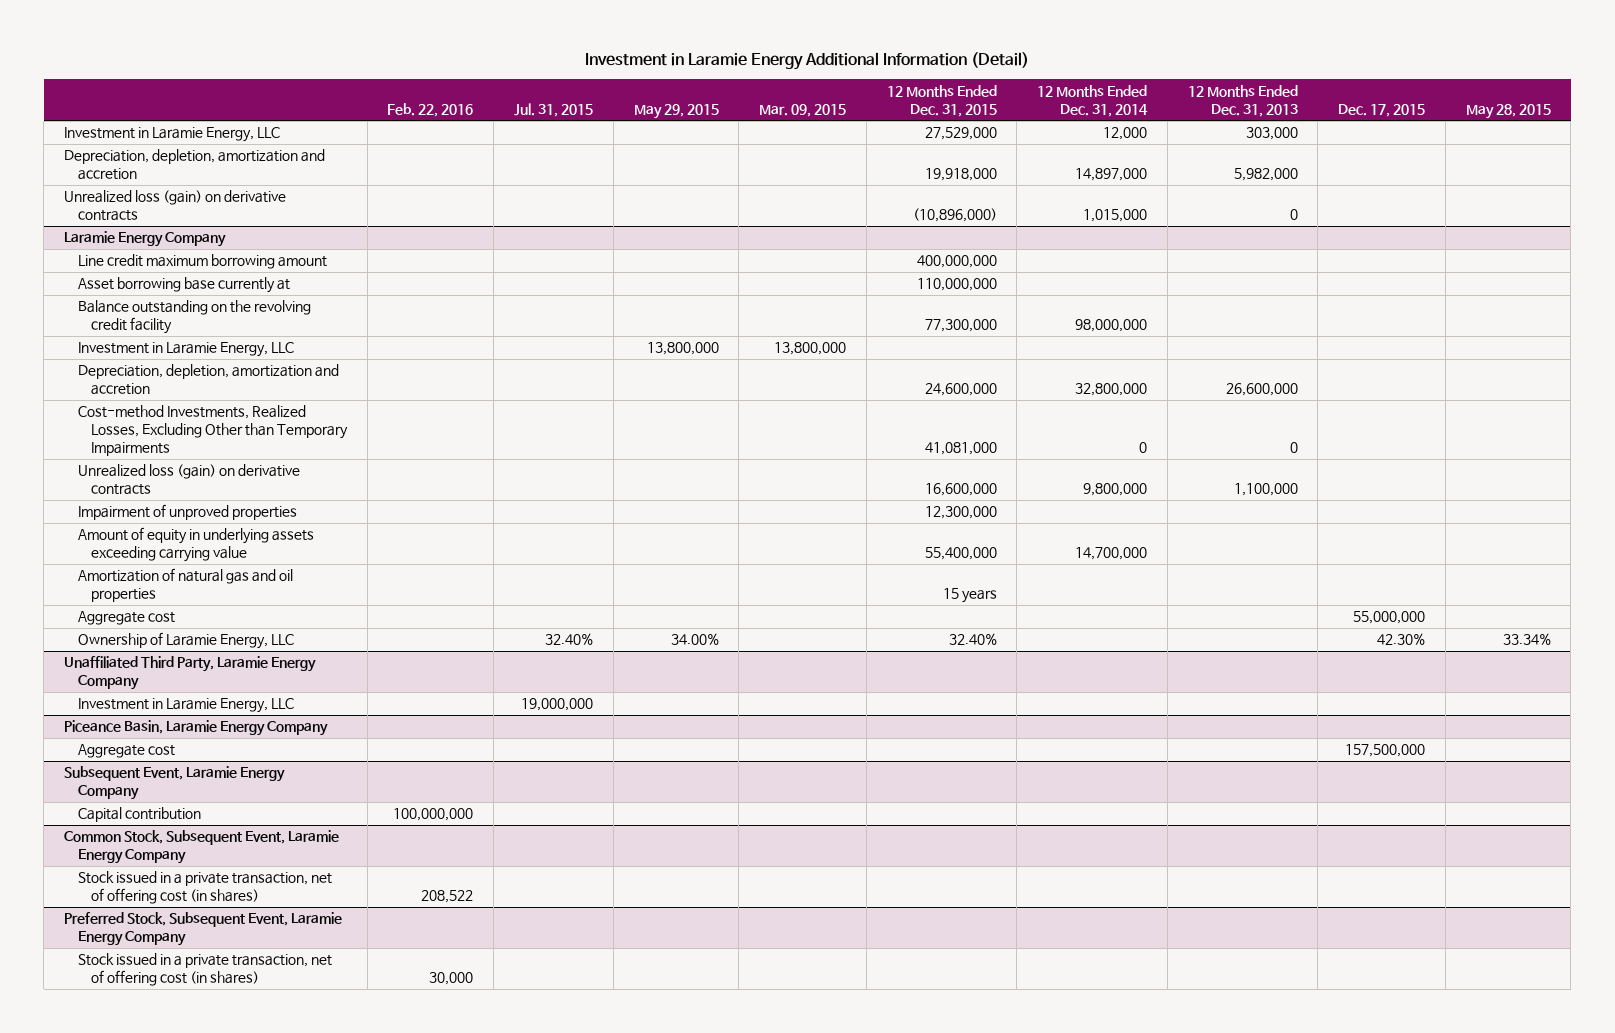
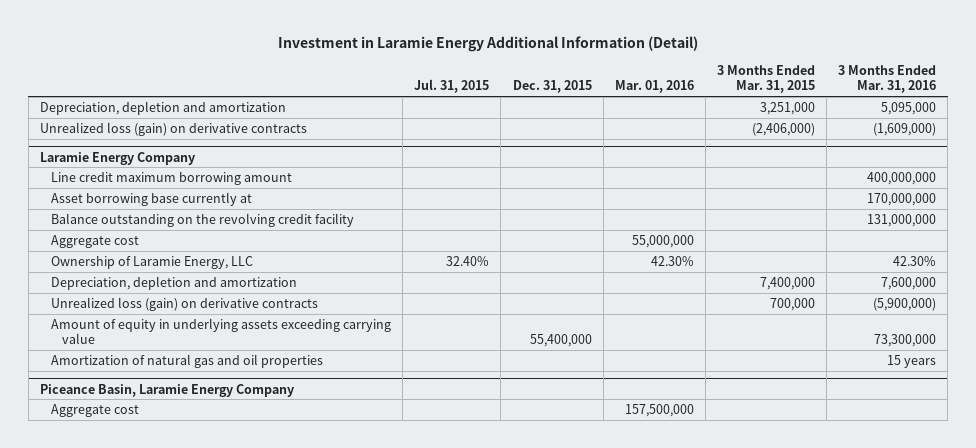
[387,102,474,117] Feb. 22, 2016 -> none
[633,103,719,119] May 29, 2015 -> none
[759,103,847,117] Mar. 09, 2015 -> none
[886,84,997,117] 12 Months Ended Dec. 31, 2015 -> none
[1037,84,1149,117] 12 Months Ended Dec. 31, 2014 -> none
[1187,84,1298,117] 12 Months Ended Dec. 31, 2013 -> none
[1338,103,1426,117] Dec. 17, 2015 -> none
[1465,103,1551,119] May 28, 2015 -> none
none -> [512,80,592,94] Dec. 31, 2015
none -> [614,80,694,94] Mar. 01, 2016
none -> [716,64,815,94] 3 Months Ended Mar. 31, 2015
none -> [838,64,937,94] 3 Months Ended Mar. 31, 2016
[64,127,281,143] Investment in Laramie Energy, LLC -> none
[64,149,326,181] Depreciation, depletion, amortization and accretion -> [40,100,287,115] Depreciation, depletion and amortization
[77,342,294,358] Investment in Laramie Energy, LLC -> none
[77,405,348,457] Cost-method Investments, Realized Losses, Excluding Other than Temporary Impairments -> none
[77,611,175,626] Aggregate cost -> [51,234,140,248] Aggregate cost
[77,632,294,650] Ownership of Laramie Energy, LLC -> [51,255,254,269] Ownership of Laramie Energy, LLC
[77,364,339,396] Depreciation, depletion, amortization and accretion -> [51,275,298,290] Depreciation, depletion and amortization
[77,504,297,521] Impairment of unproved properties -> none
[64,656,317,691] Unaffiliated Third Party, Laramie Energy Company -> none
[77,698,294,714] Investment in Laramie Energy, LLC -> none
[64,766,286,801] Subsequent Event, Laramie Energy Company -> none
[77,807,201,823] Capital contribution -> none
[64,830,340,865] Common Stock, Subsequent Event, Laramie Energy Company -> none
[77,871,332,905] Stock issued in a private transaction, net of offering cost (in shares) -> none
[64,912,343,947] Preferred Stock, Subsequent Event, Laramie Energy Company -> none
[77,953,332,987] Stock issued in a private transaction, net of offering cost (in shares) -> none

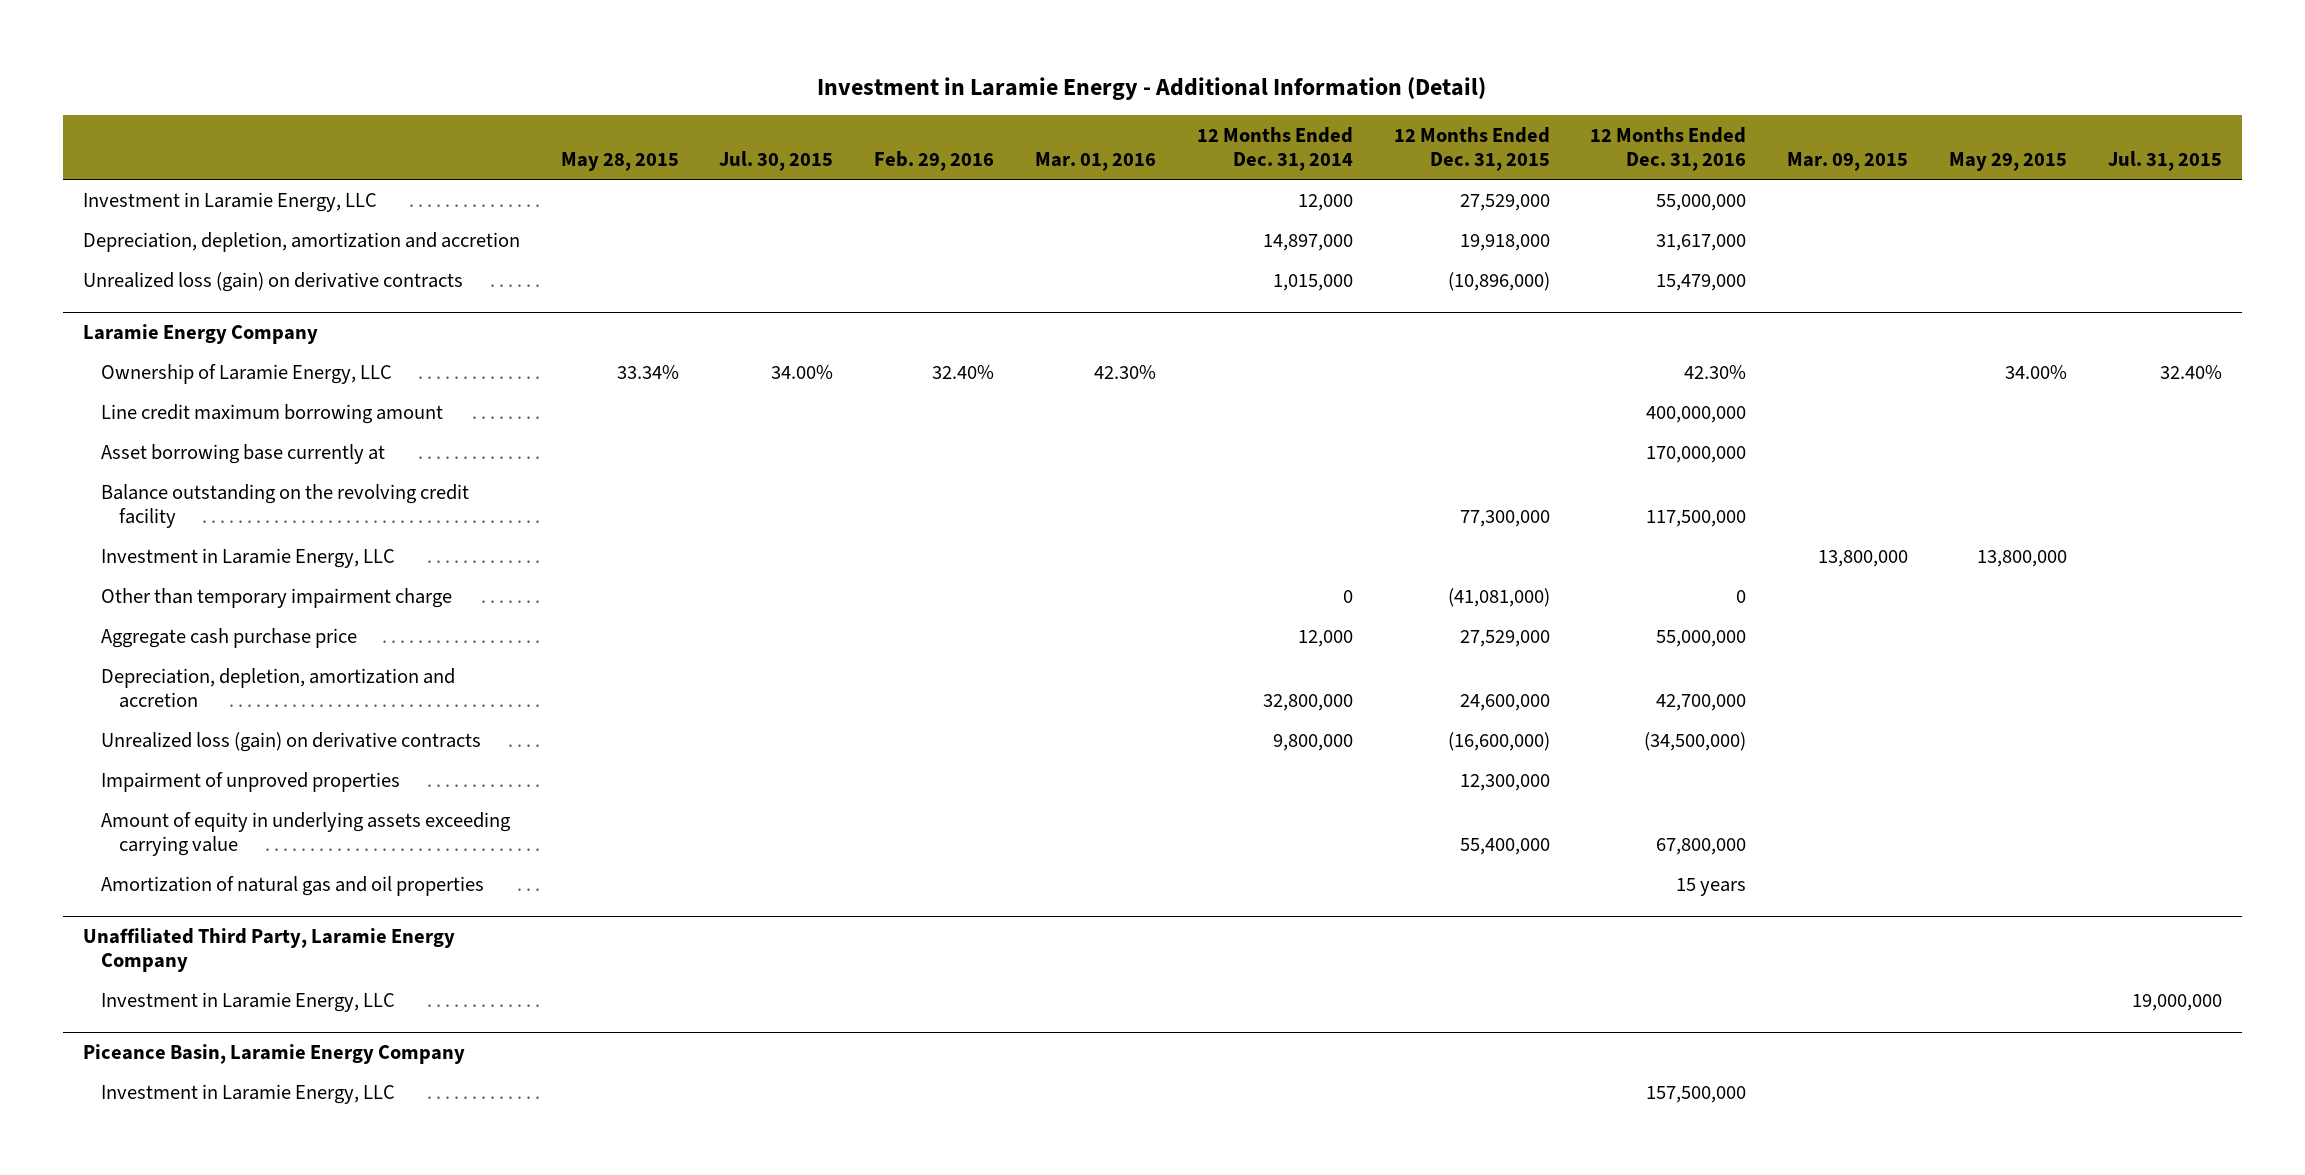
[278,35,699,52] Investment in Laramie Energy Additional Information (Detail) -> [817,76,1487,100] Investment in Laramie Energy - Additional Information (Detail)
[512,80,592,94] Dec. 31, 2015 -> none
[716,64,815,94] 3 Months Ended Mar. 31, 2015 -> none
[838,64,937,94] 3 Months Ended Mar. 31, 2016 -> none
none -> [560,152,679,172] May 28, 2015
none -> [719,151,834,172] Jul. 30, 2015
none -> [874,151,995,172] Feb. 29, 2016
none -> [1196,126,1353,172] 12 Months Ended Dec. 31, 2014
none -> [1393,126,1550,172] 12 Months Ended Dec. 31, 2015
none -> [1590,126,1747,172] 12 Months Ended Dec. 31, 2016
none -> [1787,152,1909,172] Mar. 09, 2015
none -> [1949,152,2068,172] May 29, 2015
none -> [82,191,377,212] Investment in Laramie Energy, LLC
[40,100,287,115] Depreciation, depletion and amortization -> [82,231,520,252] Depreciation, depletion, amortization and accretion
[51,255,254,269] Ownership of Laramie Energy, LLC -> [101,363,393,384] Ownership of Laramie Energy, LLC
[51,234,140,248] Aggregate cost -> none
none -> [101,547,396,568] Investment in Laramie Energy, LLC
none -> [101,587,453,608] Other than temporary impairment charge
none -> [101,627,358,648] Aggregate cash purchase price
[51,275,298,290] Depreciation, depletion and amortization -> [101,667,456,708] Depreciation, depletion, amortization and accretion
none -> [101,771,401,792] Impairment of unproved properties
none -> [82,927,455,972] Unaffiliated Third Party, Laramie Energy Company
none -> [101,991,396,1012] Investment in Laramie Energy, LLC
[51,403,140,417] Aggregate cost -> none
none -> [101,1083,396,1104] Investment in Laramie Energy, LLC

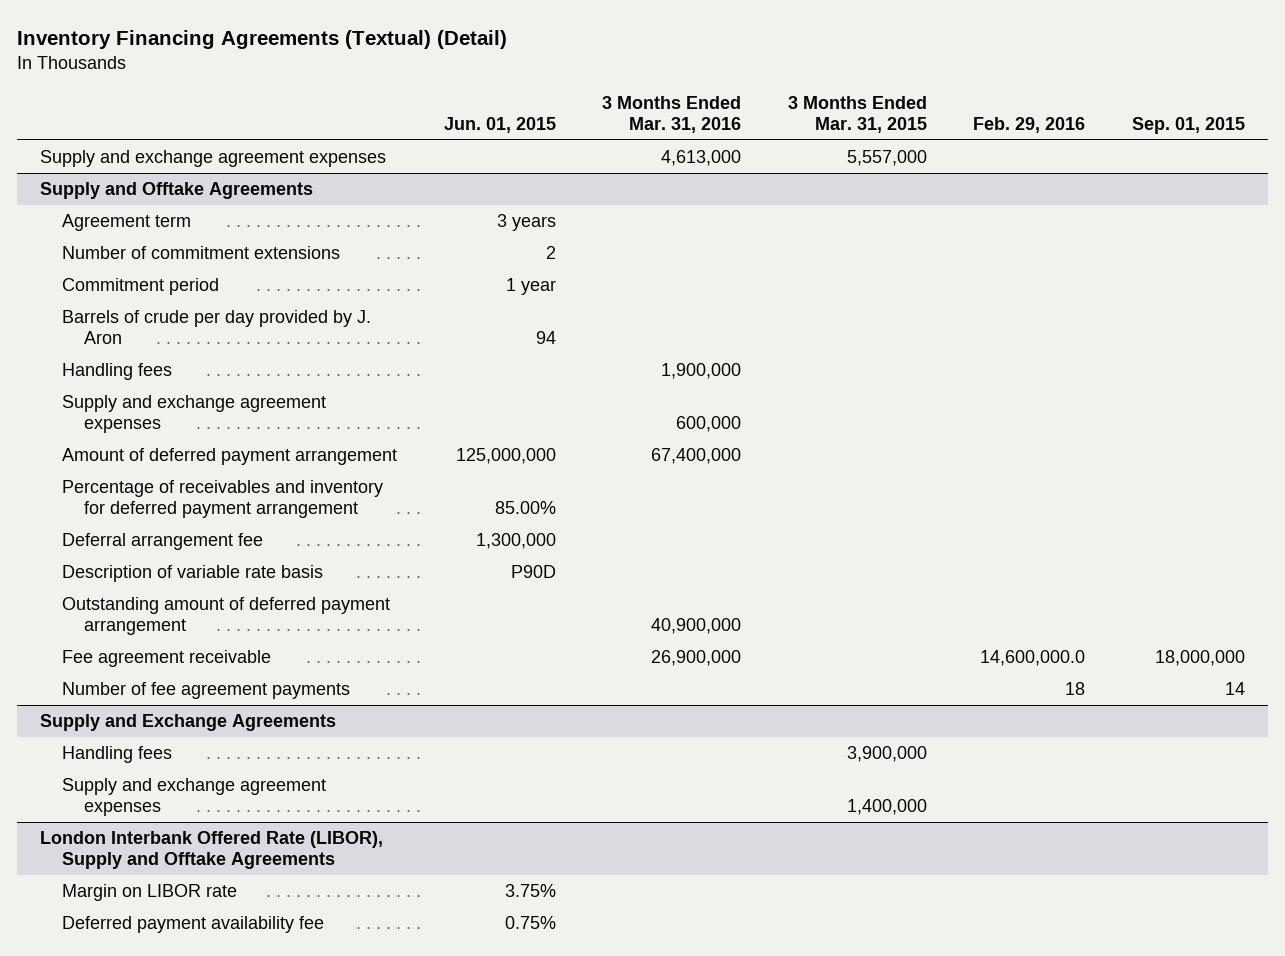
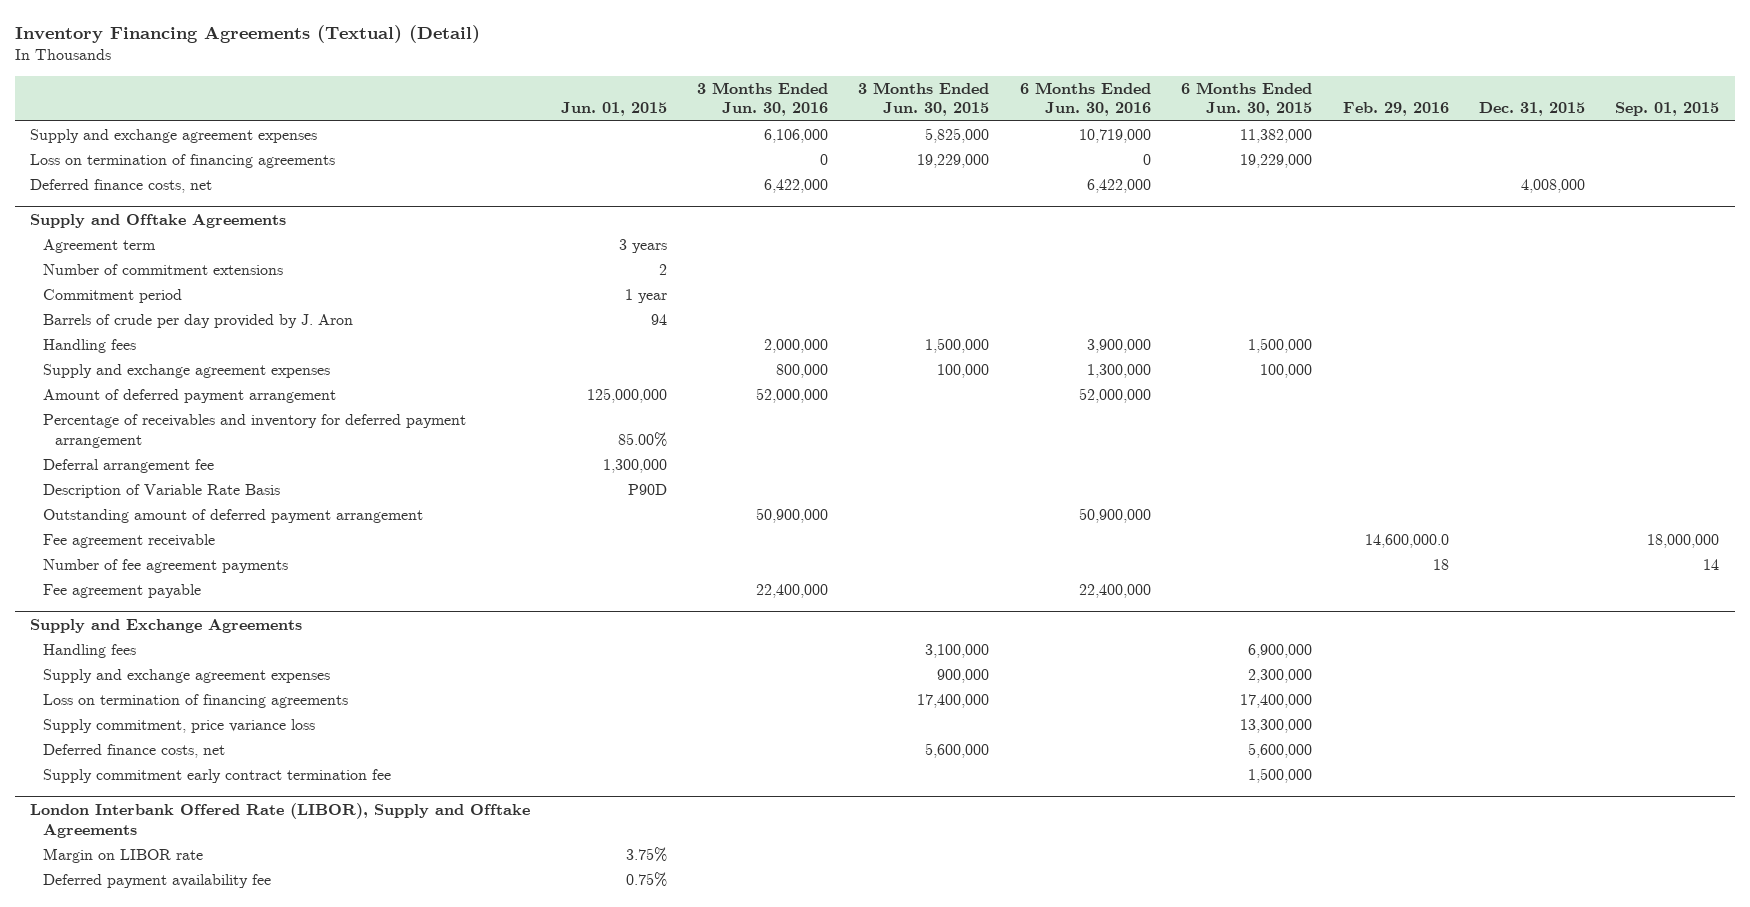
[602,95,742,134] 3 Months Ended Mar. 31, 2016 -> none
[787,95,927,134] 3 Months Ended Mar. 31, 2015 -> none
none -> [697,81,829,117] 3 Months Ended Jun. 30, 2016
none -> [858,81,990,117] 3 Months Ended Jun. 30, 2015
none -> [1019,81,1151,117] 6 Months Ended Jun. 30, 2016
none -> [1181,81,1313,117] 6 Months Ended Jun. 30, 2015
none -> [1478,102,1585,117] Dec. 31, 2015
none -> [30,154,336,169] Loss on termination of financing agreements
none -> [30,179,213,194] Deferred finance costs, net
[62,565,324,583] Description of variable rate basis -> [42,484,280,499] Description of Variable Rate Basis
none -> [42,584,201,599] Fee agreement payable
none -> [42,694,348,709] Loss on termination of financing agreements
none -> [42,719,315,734] Supply commitment, price variance loss
none -> [42,744,225,759] Deferred finance costs, net
none -> [42,769,391,784] Supply commitment early contract termination fee

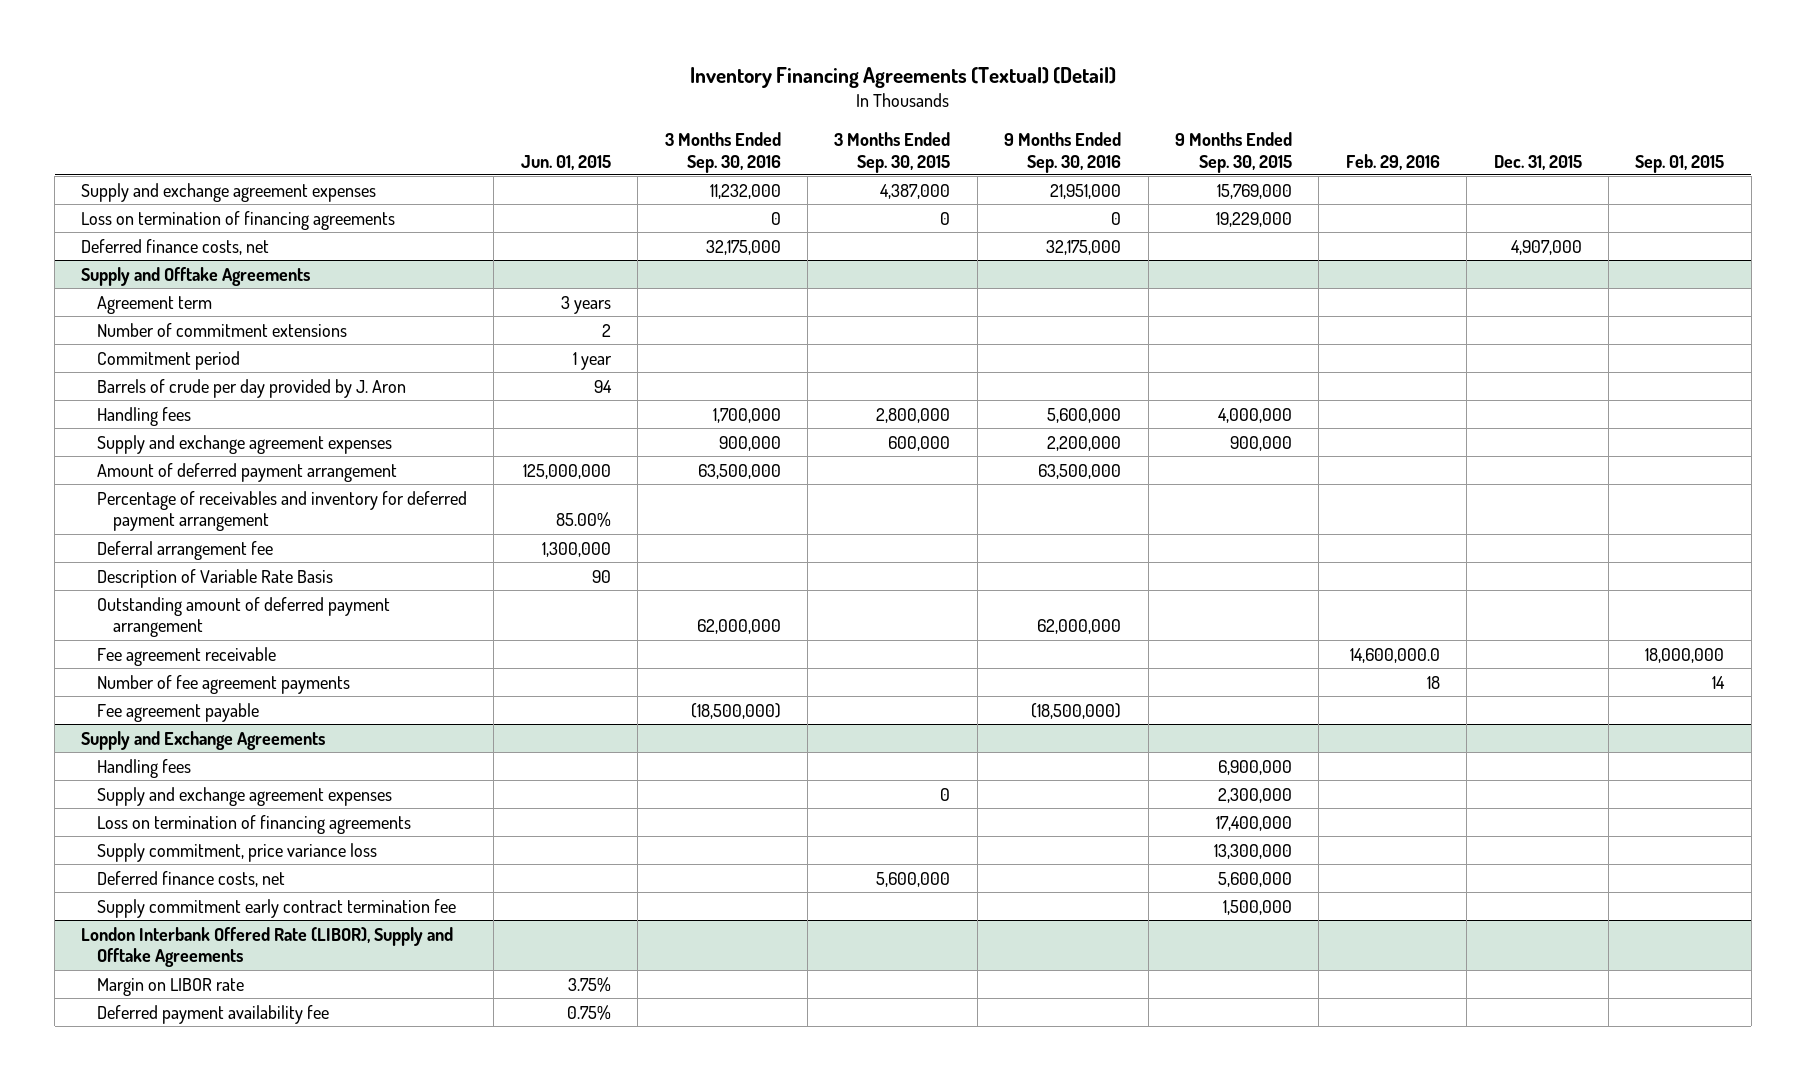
[697,81,829,117] 3 Months Ended Jun. 30, 2016 -> none
[858,81,990,117] 3 Months Ended Jun. 30, 2015 -> none
[1019,81,1151,117] 6 Months Ended Jun. 30, 2016 -> none
[1181,81,1313,117] 6 Months Ended Jun. 30, 2015 -> none
none -> [664,131,781,173] 3 Months Ended Sep. 30, 2016
none -> [834,131,951,173] 3 Months Ended Sep. 30, 2015
none -> [1004,131,1122,173] 9 Months Ended Sep. 30, 2016
none -> [1174,131,1292,173] 9 Months Ended Sep. 30, 2015
[1520,179,1585,194] 4,008,000 -> [1510,239,1582,255] 4,907,000
[627,484,667,496] P90D -> [591,569,611,583] 90

